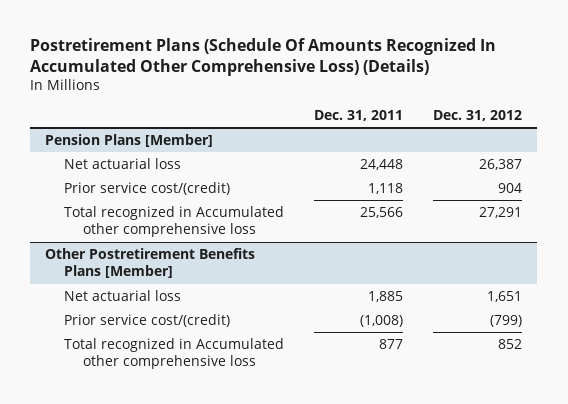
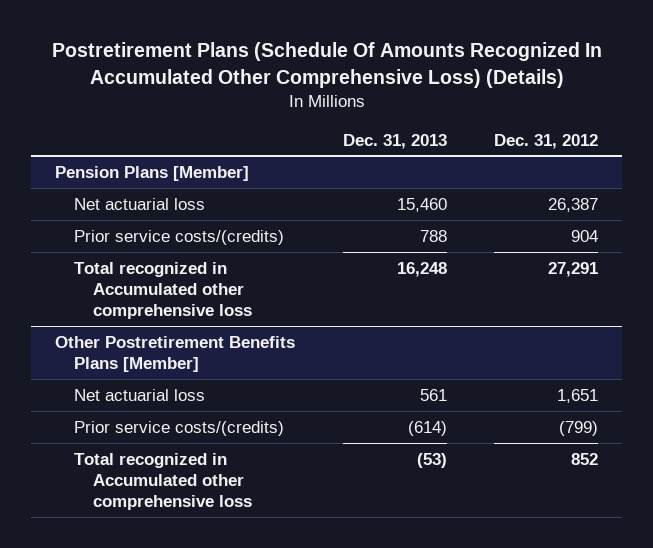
[314,109,404,121] Dec. 31, 2011 -> none
none -> [342,133,447,149] Dec. 31, 2013
[64,181,231,195] Prior service cost/(credit) -> [74,229,285,245] Prior service costs/(credits)
[64,313,231,327] Prior service cost/(credit) -> [74,420,285,436] Prior service costs/(credits)

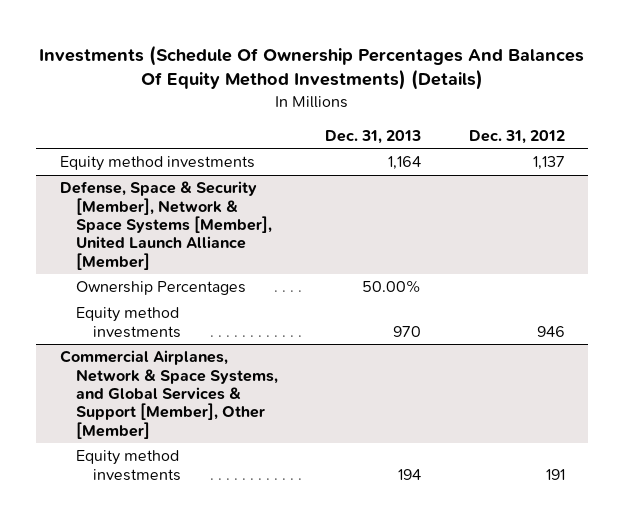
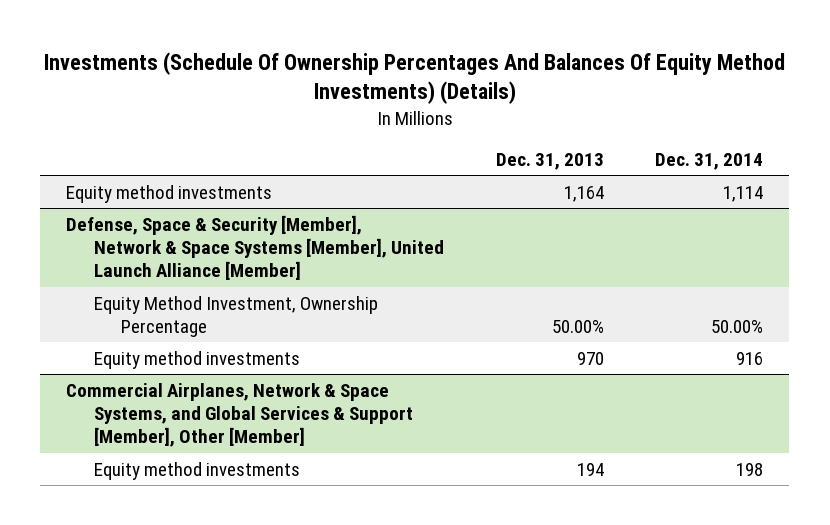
[468,129,565,144] Dec. 31, 2012 -> none
none -> [655,153,764,171] Dec. 31, 2014
[76,281,247,296] Ownership Percentages -> [93,295,378,337] Equity Method Investment, Ownership Percentage

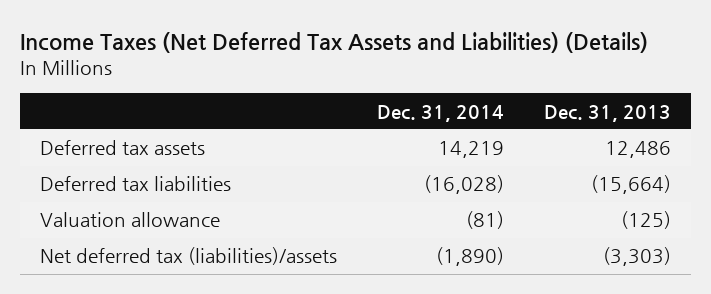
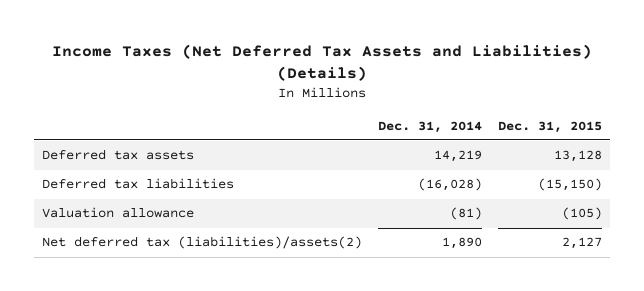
[543,104,671,122] Dec. 31, 2013 -> none
none -> [497,120,602,133] Dec. 31, 2015
[39,247,337,266] Net deferred tax (liabilities)/assets -> [41,236,362,250] Net deferred tax (liabilities)/assets(2)
[435,247,504,267] (1,890) -> [441,237,482,250] 1,890

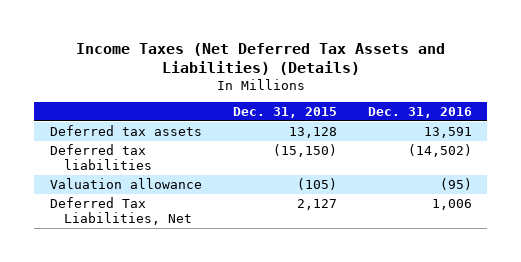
[377,120,482,133] Dec. 31, 2014 -> none
none -> [367,107,472,119] Dec. 31, 2016
[41,236,362,250] Net deferred tax (liabilities)/assets(2) -> [49,196,193,225] Deferred Tax Liabilities, Net

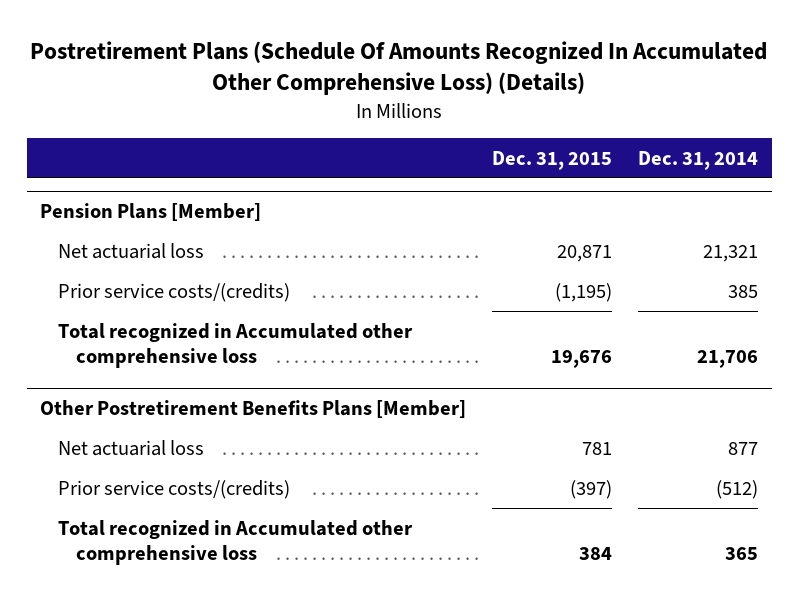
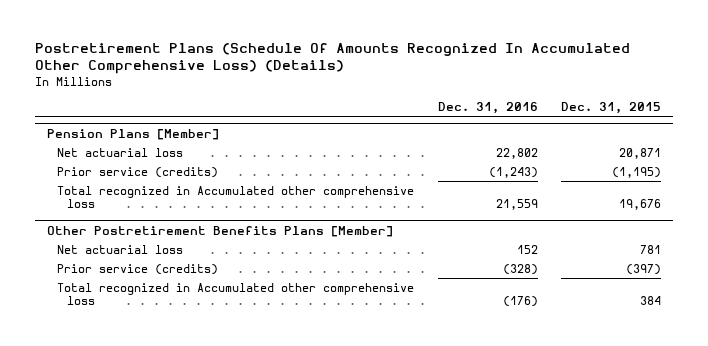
[638,150,759,170] Dec. 31, 2014 -> none
none -> [437,101,538,114] Dec. 31, 2016
[57,282,290,302] Prior service costs/(credits) -> [56,166,218,178] Prior service (credits)
[57,479,290,499] Prior service costs/(credits) -> [56,263,218,275] Prior service (credits)

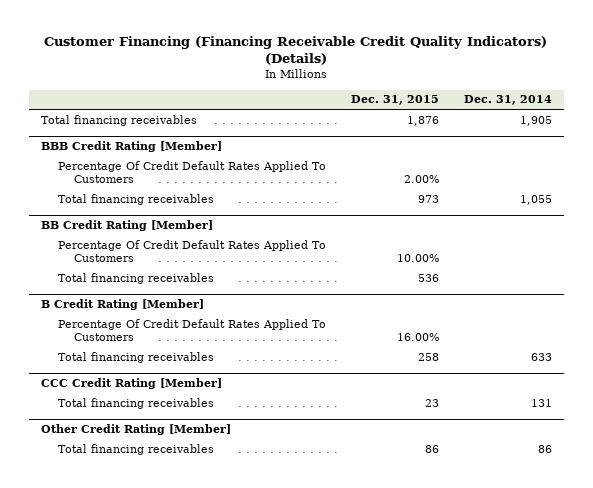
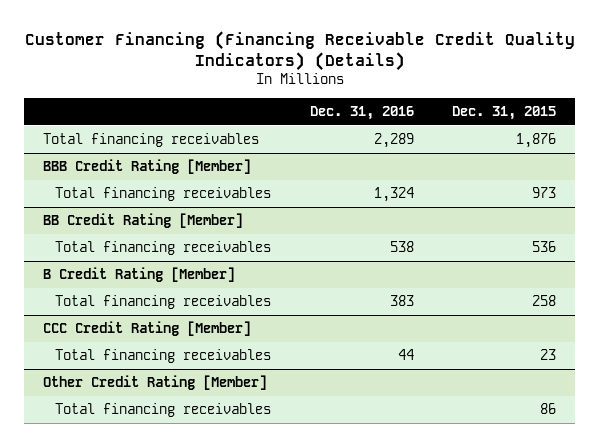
[463,95,552,106] Dec. 31, 2014 -> none
none -> [309,105,414,120] Dec. 31, 2016
[57,160,326,184] Percentage Of Credit Default Rates Applied To Customers -> none
[57,239,326,263] Percentage Of Credit Default Rates Applied To Customers -> none
[57,318,326,342] Percentage Of Credit Default Rates Applied To Customers -> none

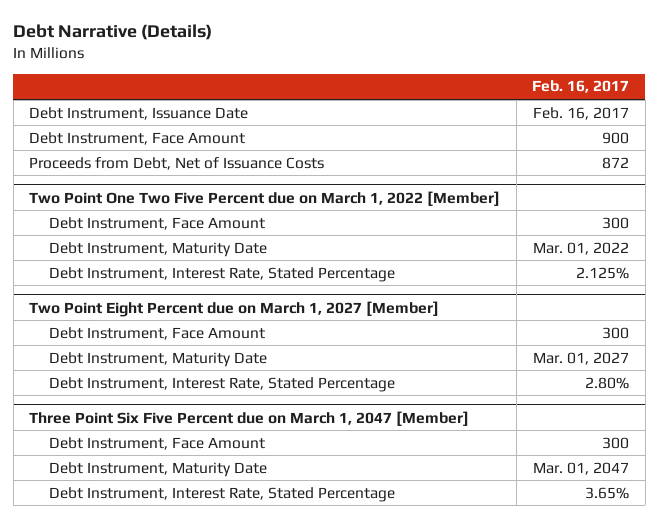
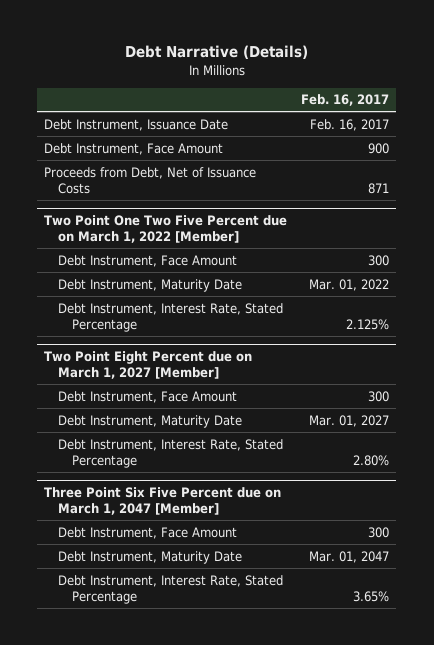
[602,156,630,169] 872 -> [368,182,390,194] 871

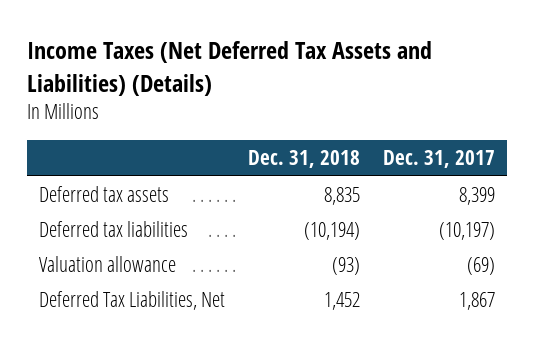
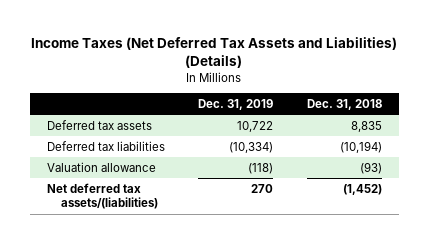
[383,150,496,169] Dec. 31, 2017 -> none
none -> [198,98,274,110] Dec. 31, 2019
[38,291,225,311] Deferred Tax Liabilities, Net -> [46,182,158,210] Net deferred tax assets/(liabilities)
[323,292,360,311] 1,452 -> [343,183,383,195] (1,452)

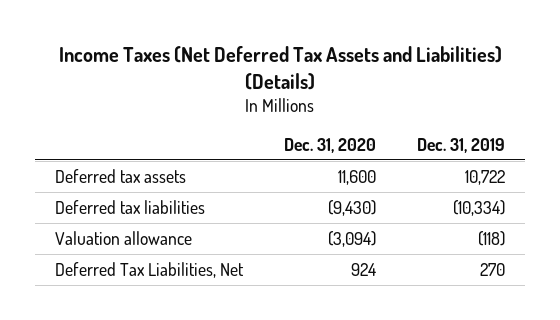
[307,98,383,110] Dec. 31, 2018 -> none
none -> [284,137,377,153] Dec. 31, 2020
[46,182,158,210] Net deferred tax assets/(liabilities) -> [55,261,245,278] Deferred Tax Liabilities, Net

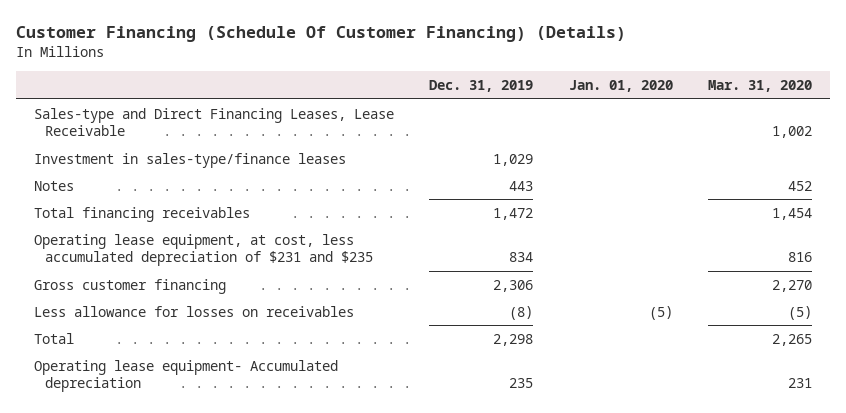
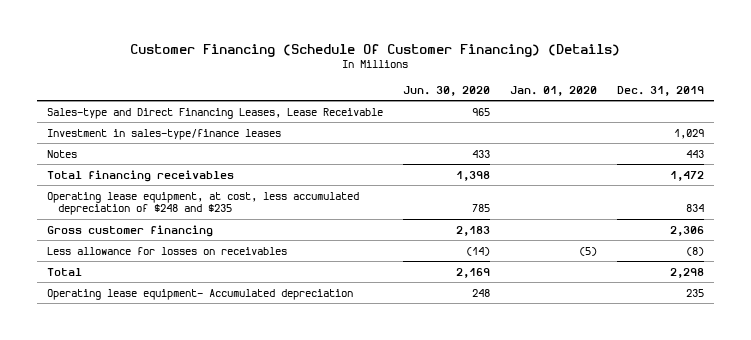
[708,80,813,93] Mar. 31, 2020 -> none
none -> [403,85,491,96] Jun. 30, 2020
[33,233,374,267] Operating lease equipment, at cost, less accumulated depreciation of $231 and $235 -> [47,191,360,216] Operating lease equipment, at cost, less accumulated depreciation of $248 and $235

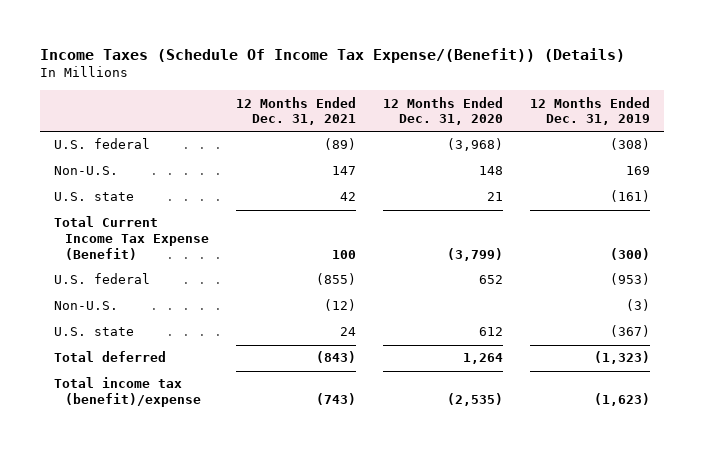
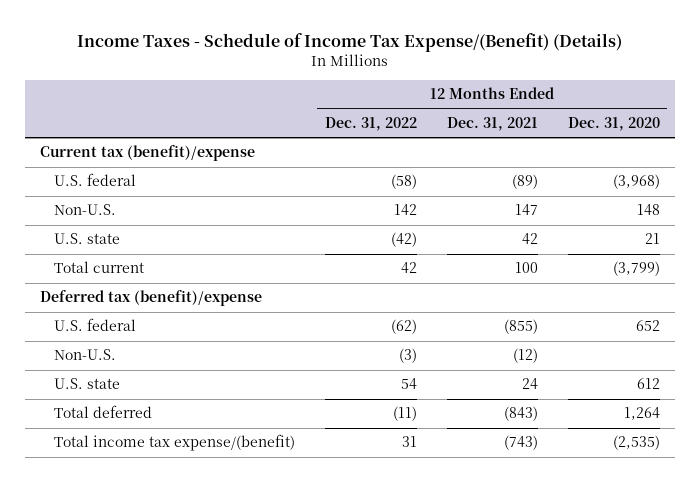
[40,47,626,63] Income Taxes (Schedule Of Income Tax Expense/(Benefit)) (Details) -> [77,32,623,52] Income Taxes - Schedule of Income Tax Expense/(Benefit) (Details)
[530,96,651,126] 12 Months Ended Dec. 31, 2019 -> none
none -> [324,117,417,132] Dec. 31, 2022
none -> [40,145,256,162] Current tax (benefit)/expense
[53,216,209,260] Total Current Income Tax Expense (Benefit) -> [53,261,144,274] Total current
none -> [40,290,263,307] Deferred tax (benefit)/expense
[53,377,201,408] Total income tax (benefit)/expense -> [53,434,295,452] Total income tax expense/(benefit)

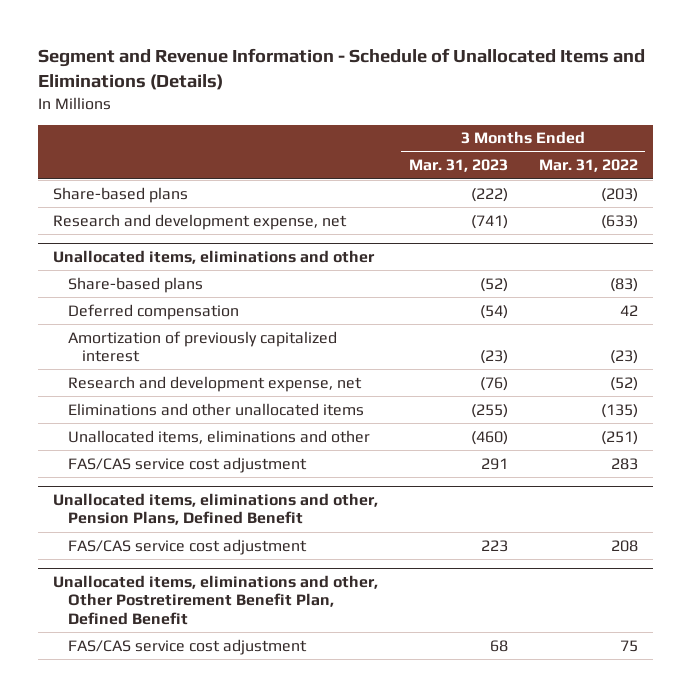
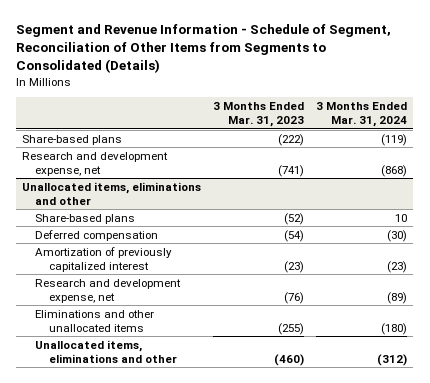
[37,48,645,91] Segment and Revenue Information - Schedule of Unallocated Items and Eliminations (Details) -> [16,24,392,74] Segment and Revenue Information - Schedule of Segment, Reconciliation of Other Items from Segments to Consolidated (Details)
[538,159,638,173] Mar. 31, 2022 -> none
none -> [316,102,408,128] 3 Months Ended Mar. 31, 2024
[67,456,307,473] FAS/CAS service cost adjustment -> none
[53,492,379,526] Unallocated items, eliminations and other, Pension Plans, Defined Benefit -> none
[67,538,307,555] FAS/CAS service cost adjustment -> none
[53,574,379,625] Unallocated items, eliminations and other, Other Postretirement Benefit Plan, Defined Benefit -> none
[67,638,307,655] FAS/CAS service cost adjustment -> none

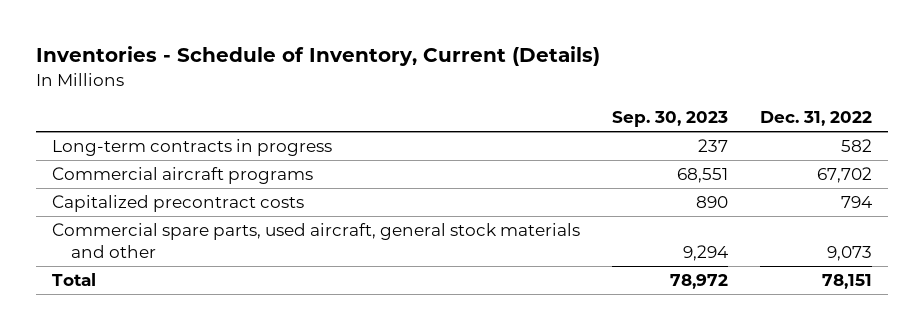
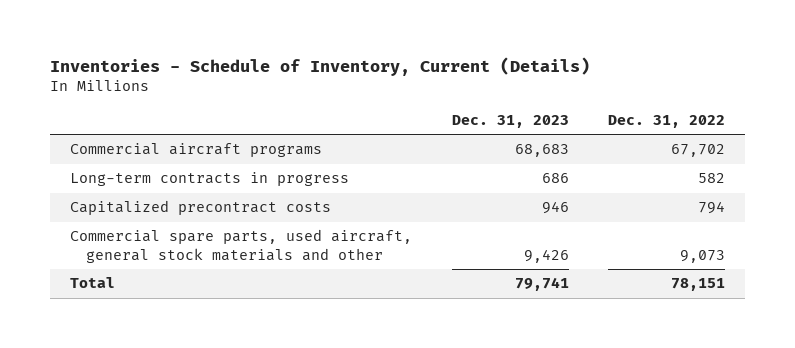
[611,111,728,128] Sep. 30, 2023 -> none
none -> [451,115,569,129] Dec. 31, 2023
[51,139,332,157] Long-term contracts in progress -> [69,172,349,187] Long-term contracts in progress

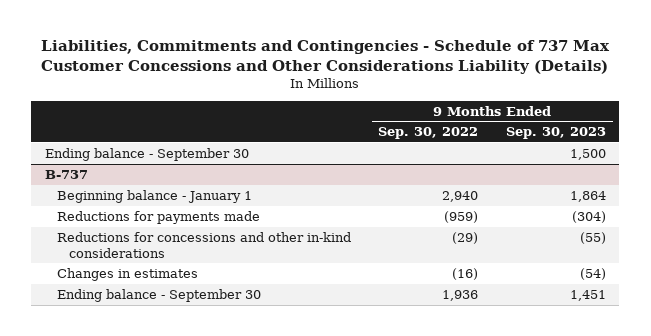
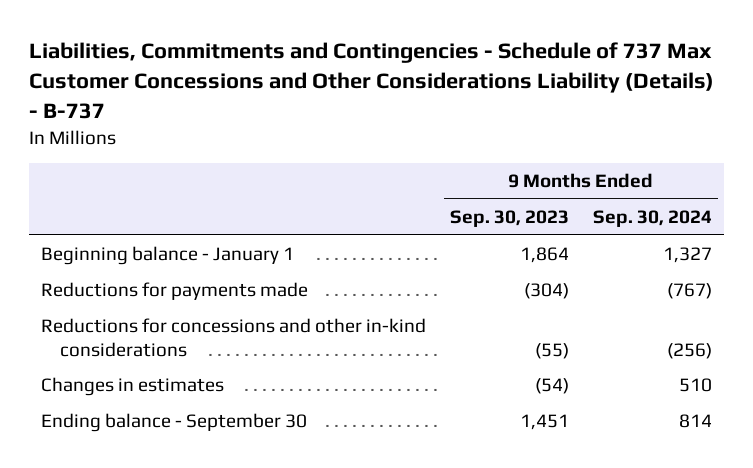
[41,40,611,74] Liabilities, Commitments and Contingencies - Schedule of 737 Max Customer Concessions and Other Considerations Liability (Details) -> [28,42,714,119] Liabilities, Commitments and Contingencies - Schedule of 737 Max Customer Concessions and Other Considerations Liability (Details) - B-737
[378,127,479,140] Sep. 30, 2022 -> none
none -> [593,210,713,228] Sep. 30, 2024
[44,147,249,161] Ending balance - September 30 -> none
[44,169,88,179] B-737 -> none

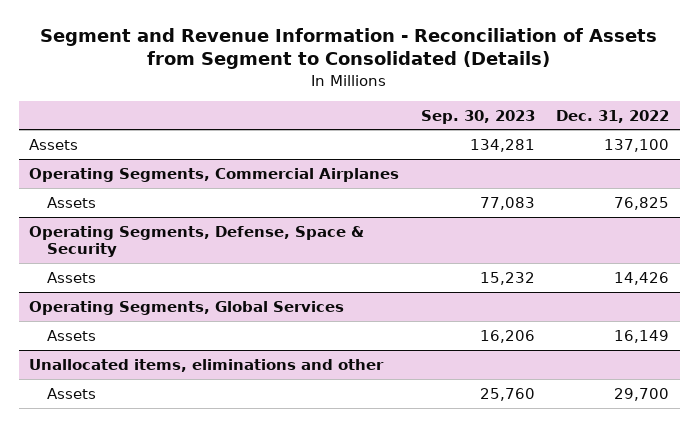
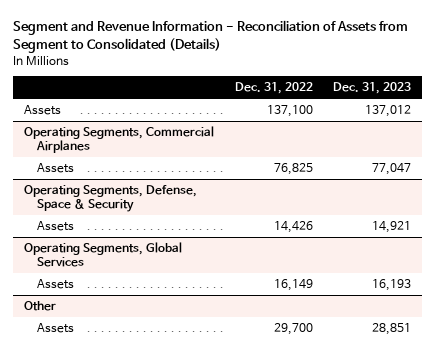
[420,109,535,124] Sep. 30, 2023 -> none
none -> [333,82,412,95] Dec. 31, 2023
[29,358,385,372] Unallocated items, eliminations and other -> [23,301,56,312] Other

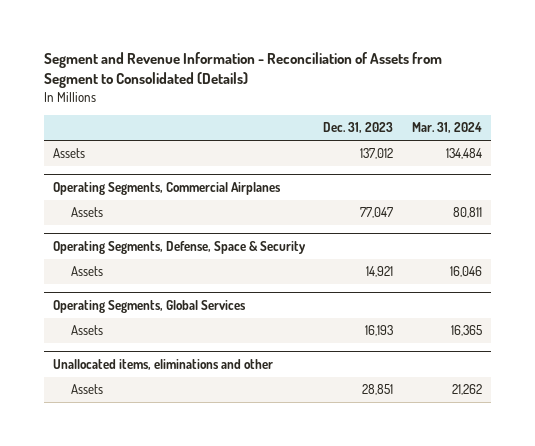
[234,82,313,95] Dec. 31, 2022 -> none
none -> [411,122,482,134] Mar. 31, 2024
[23,301,56,312] Other -> [52,358,273,370] Unallocated items, eliminations and other

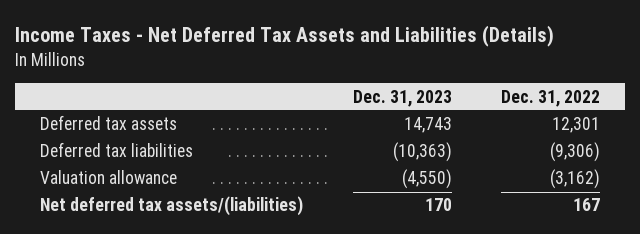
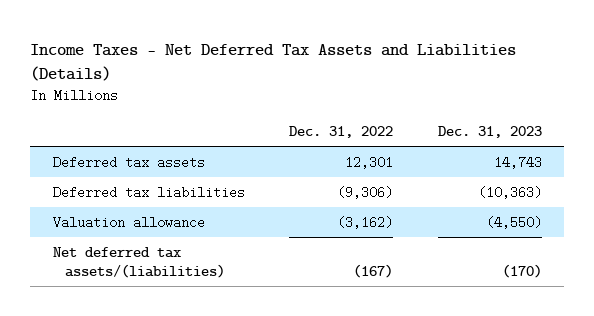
[424,198,452,212] 170 -> [501,263,542,278] (170)
[573,198,601,212] 167 -> [353,263,394,278] (167)

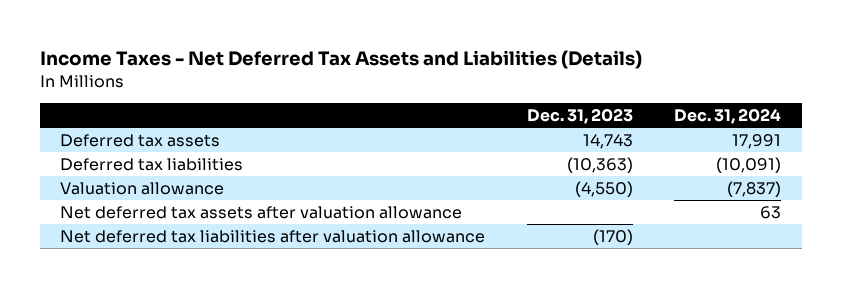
[289,125,394,138] Dec. 31, 2022 -> none
none -> [673,107,781,124] Dec. 31, 2024
none -> [60,206,463,220] Net deferred tax assets after valuation allowance
[52,246,226,278] Net deferred tax assets/(liabilities) -> [60,230,486,244] Net deferred tax liabilities after valuation allowance

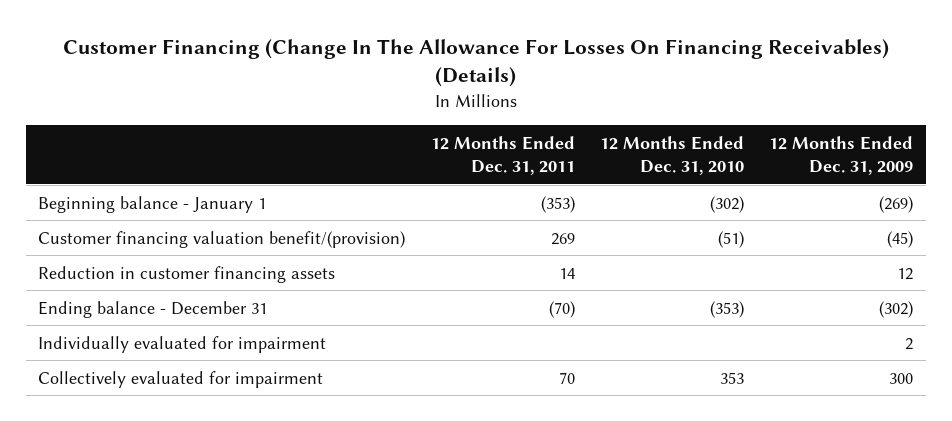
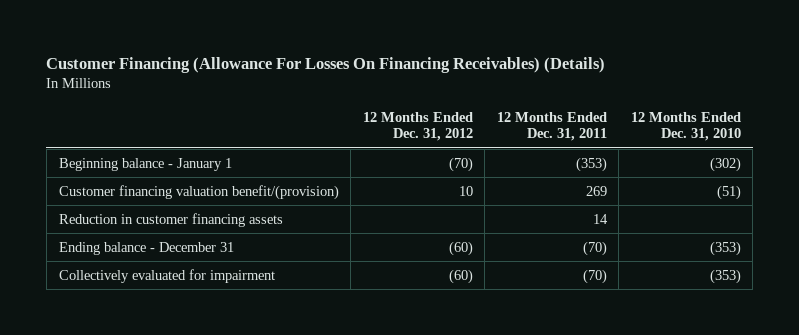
[62,38,889,88] Customer Financing (Change In The Allowance For Losses On Financing Receivables) (Details) -> [46,56,606,73] Customer Financing (Allowance For Losses On Financing Receivables) (Details)
[769,135,914,175] 12 Months Ended Dec. 31, 2009 -> none
none -> [362,111,473,142] 12 Months Ended Dec. 31, 2012
[38,335,327,353] Individually evaluated for impairment -> none
[558,371,575,384] 70 -> [582,268,607,284] (70)
[719,371,744,384] 353 -> [709,268,741,284] (353)

